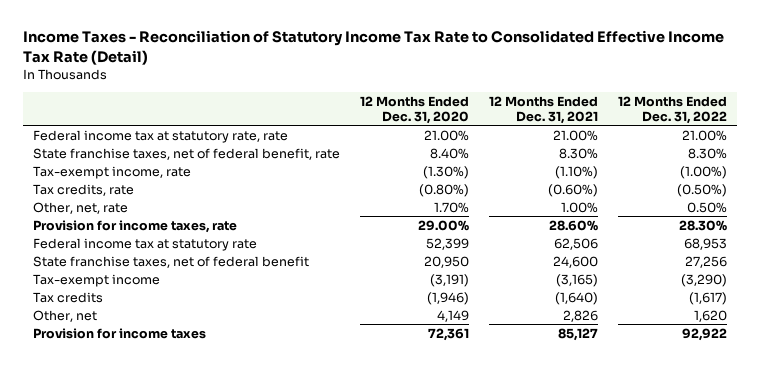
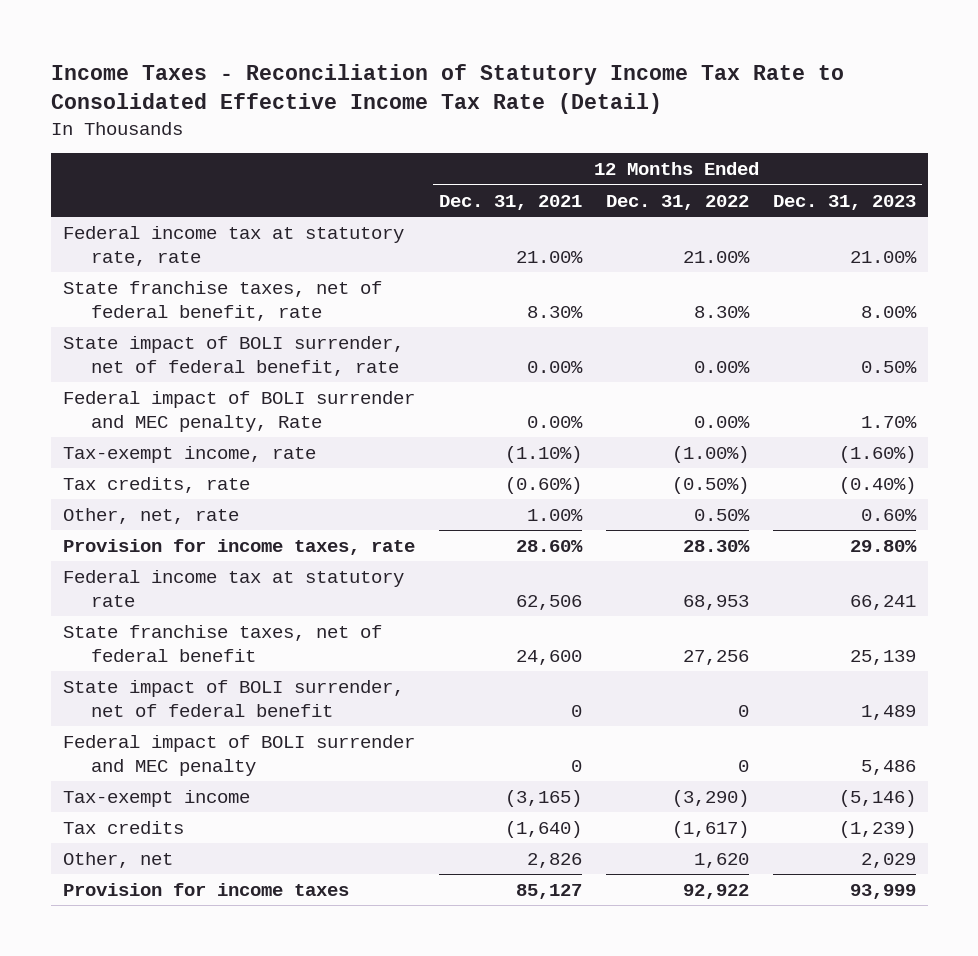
[359,95,469,124] 12 Months Ended Dec. 31, 2020 -> none
none -> [772,194,916,210] Dec. 31, 2023
none -> [62,335,404,376] State impact of BOLI surrender, net of federal benefit, rate
none -> [62,390,415,432] Federal impact of BOLI surrender and MEC penalty, Rate
none -> [62,679,404,717] State impact of BOLI surrender, net of federal benefit
none -> [62,734,415,776] Federal impact of BOLI surrender and MEC penalty

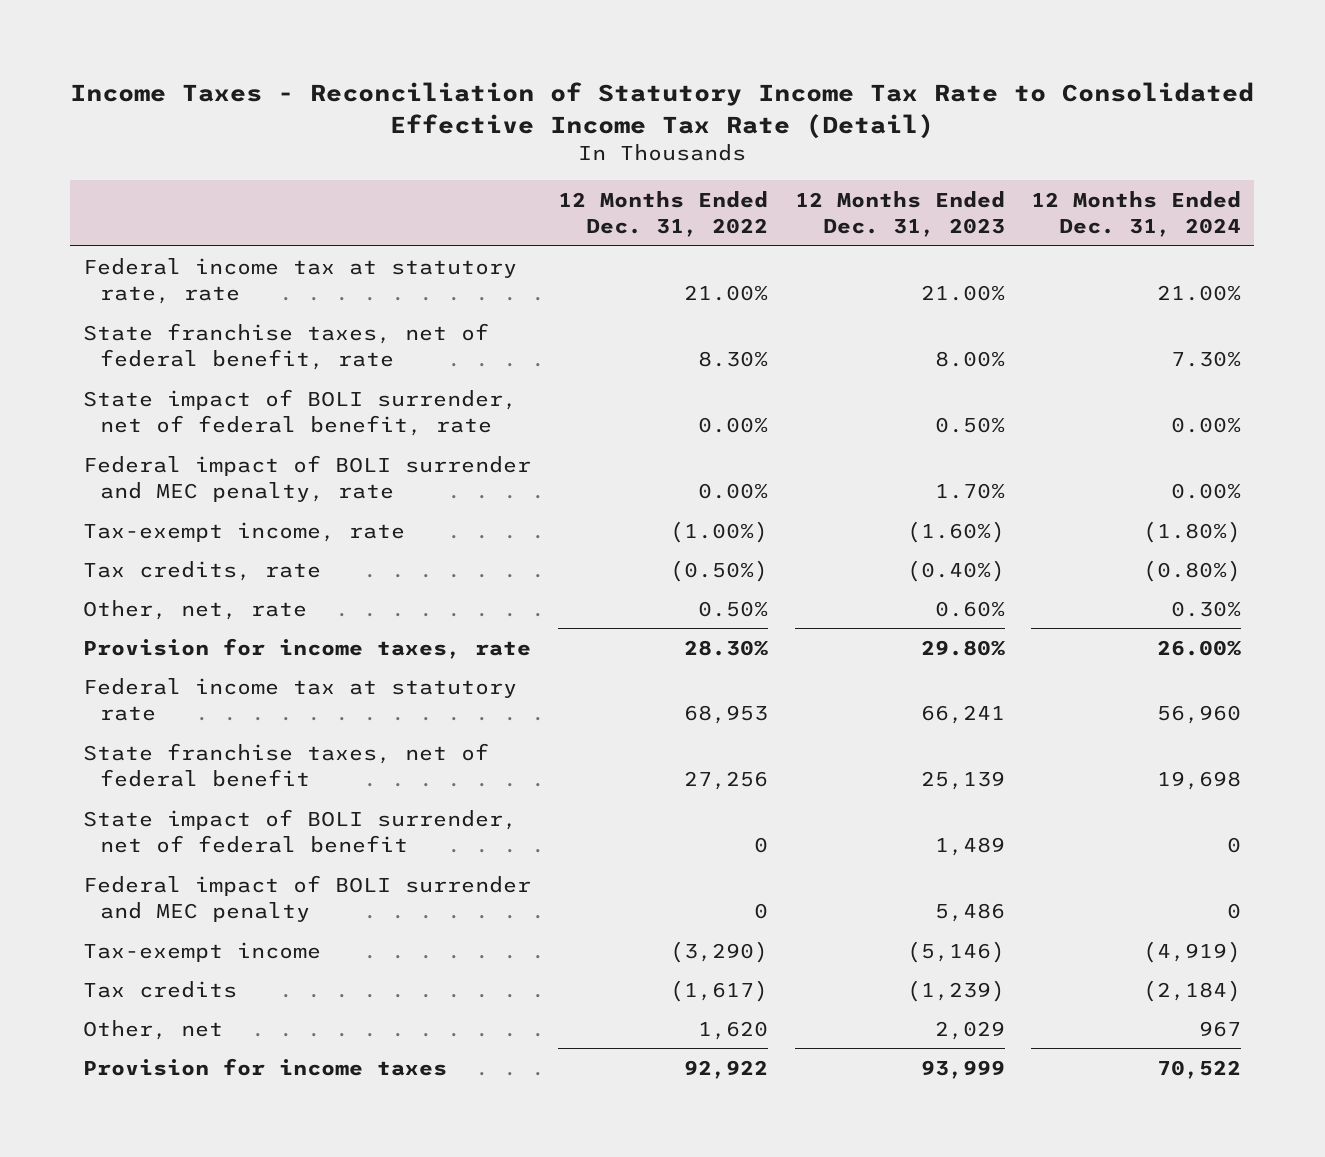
[438,194,582,210] Dec. 31, 2021 -> none
none -> [1031,190,1242,238] 12 Months Ended Dec. 31, 2024
[62,390,415,432] Federal impact of BOLI surrender and MEC penalty, Rate -> [83,454,532,502] Federal impact of BOLI surrender and MEC penalty, rate

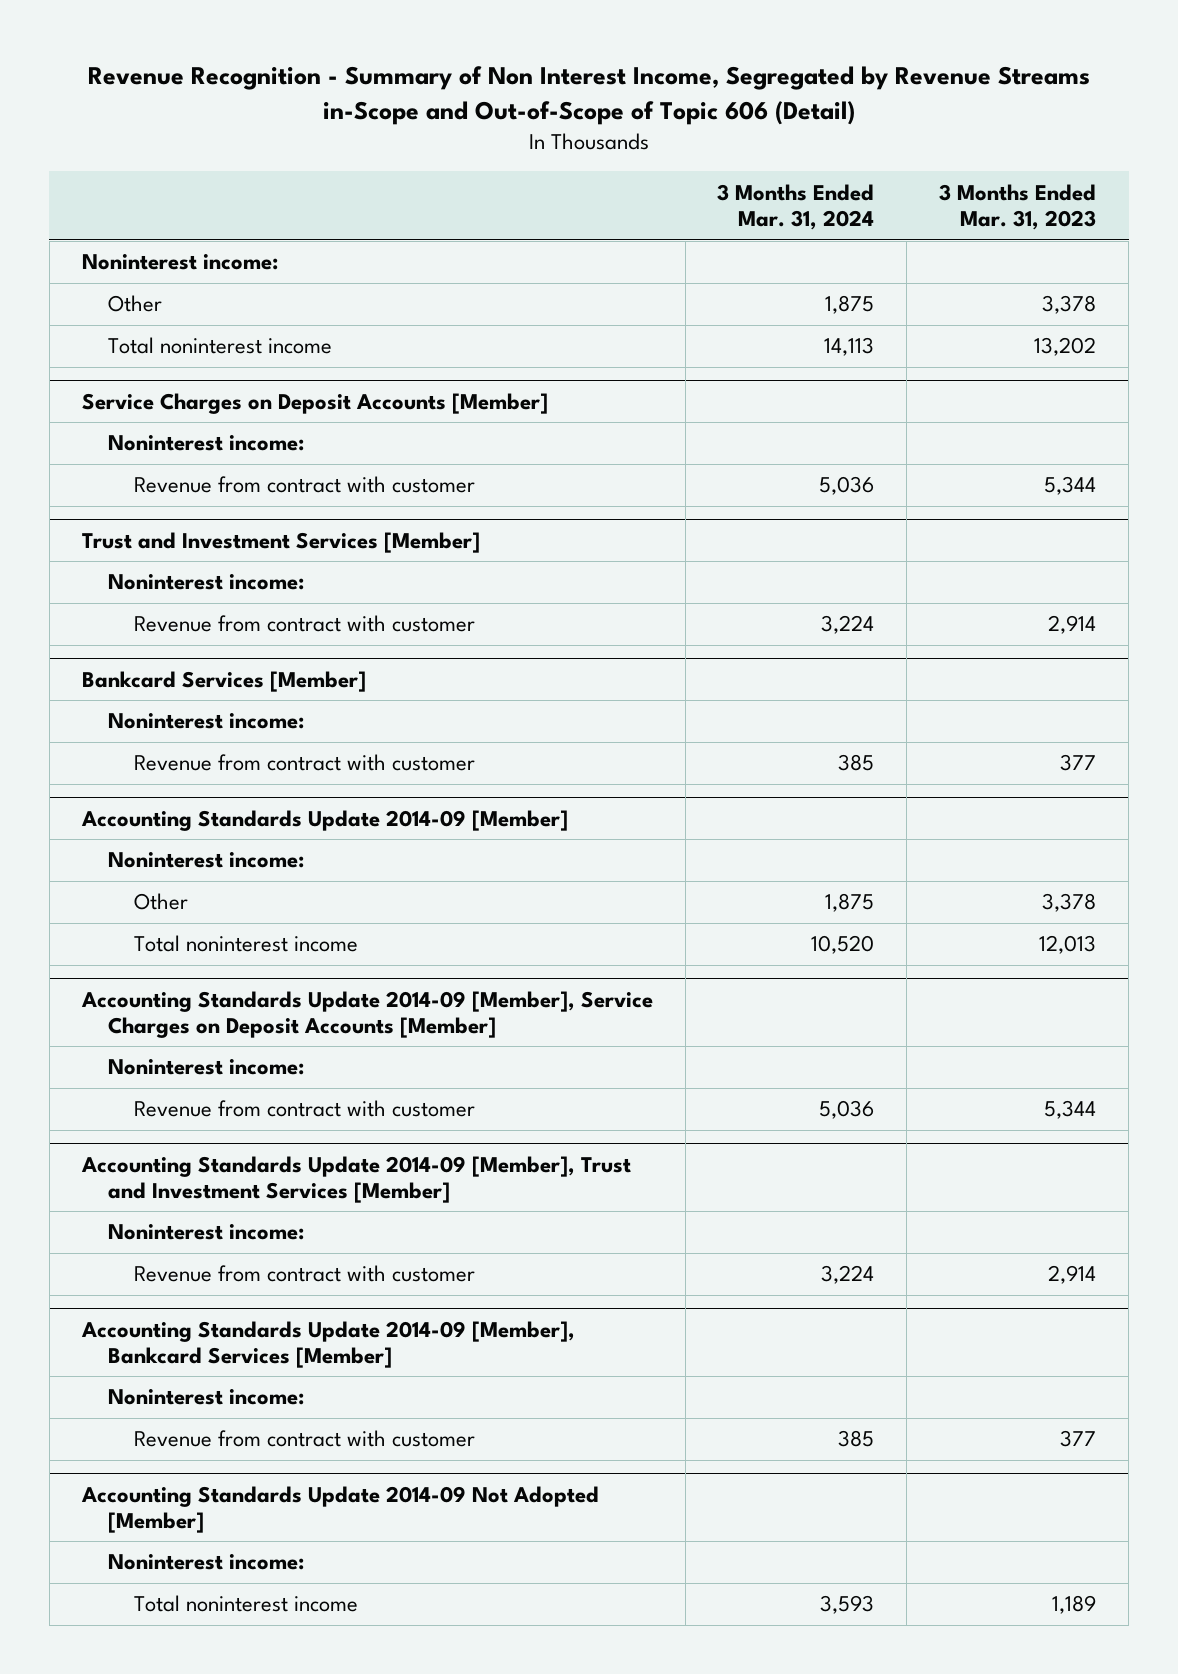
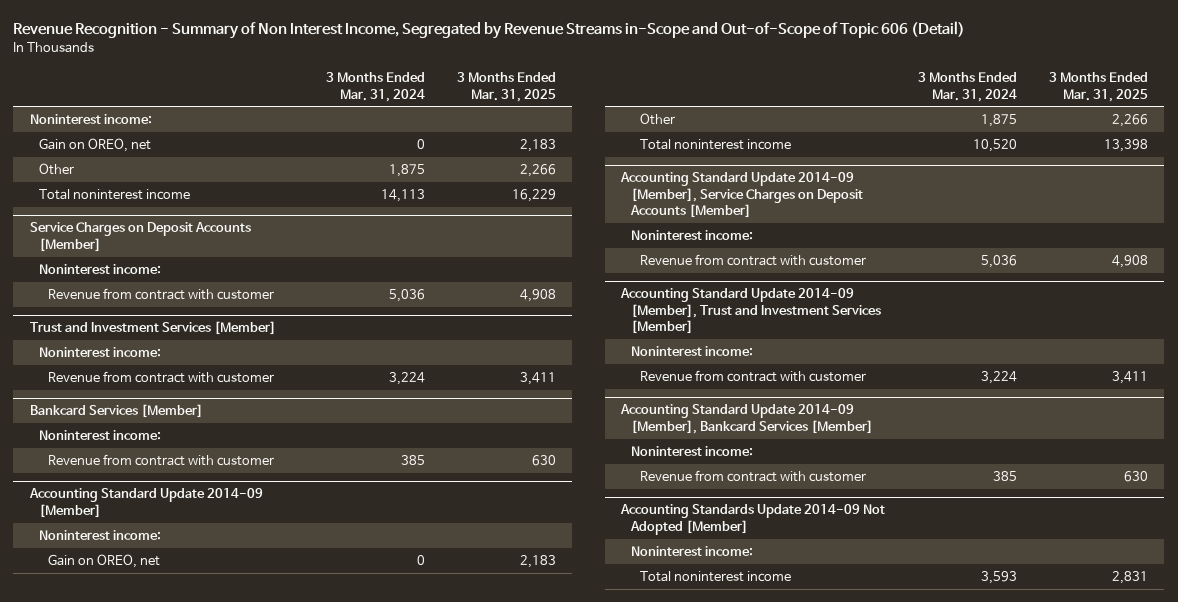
[939,183,1097,230] 3 Months Ended Mar. 31, 2023 -> none
none -> [457,72,557,102] 3 Months Ended Mar. 31, 2025
none -> [39,138,152,153] Gain on OREO, net
[80,809,568,831] Accounting Standards Update 2014-09 [Member] -> [28,488,263,518] Accounting Standard Update 2014-09 [Member]
none -> [48,554,161,569] Gain on OREO, net
[80,990,653,1038] Accounting Standards Update 2014-09 [Member], Service Charges on Deposit Accounts [Member] -> [620,172,863,219] Accounting Standard Update 2014-09 [Member], Service Charges on Deposit Accounts [Member]
[80,1155,631,1203] Accounting Standards Update 2014-09 [Member], Trust and Investment Services [Member] -> [620,288,881,335] Accounting Standard Update 2014-09 [Member], Trust and Investment Services [Member]
[80,1320,575,1368] Accounting Standards Update 2014-09 [Member], Bankcard Services [Member] -> [620,404,873,434] Accounting Standard Update 2014-09 [Member], Bankcard Services [Member]

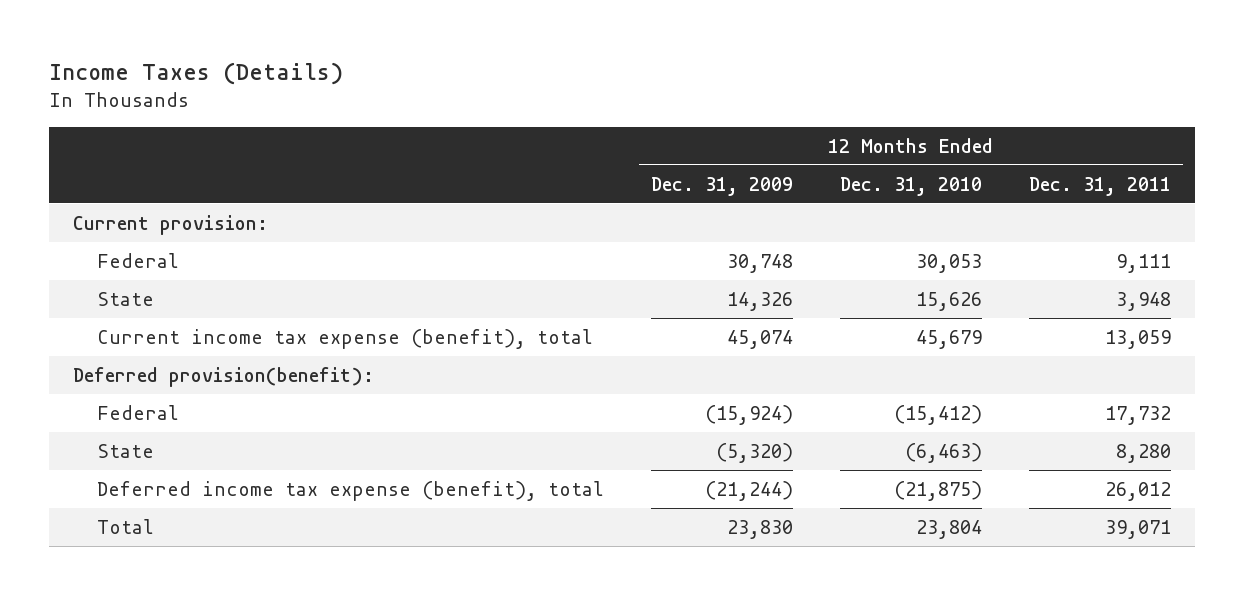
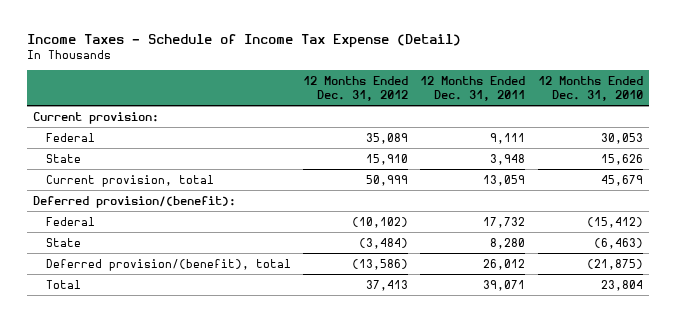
[49,62,344,86] Income Taxes (Details) -> [27,34,462,49] Income Taxes - Schedule of Income Tax Expense (Detail)
[651,176,794,196] Dec. 31, 2009 -> none
none -> [303,75,409,101] 12 Months Ended Dec. 31, 2012
[97,328,594,349] Current income tax expense (benefit), total -> [45,174,214,187] Current provision, total
[72,366,374,387] Deferred provision(benefit): -> [33,195,237,208] Deferred provision/(benefit):
[97,480,605,501] Deferred income tax expense (benefit), total -> [45,258,291,271] Deferred provision/(benefit), total

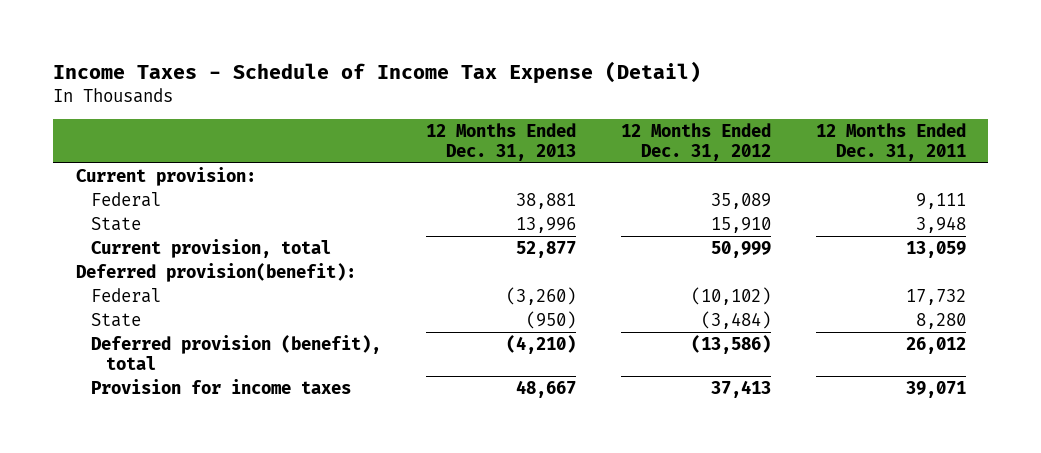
[537,75,643,101] 12 Months Ended Dec. 31, 2010 -> none
none -> [425,123,576,161] 12 Months Ended Dec. 31, 2013
[33,195,237,208] Deferred provision/(benefit): -> [75,262,356,282] Deferred provision(benefit):
[45,258,291,271] Deferred provision/(benefit), total -> [90,334,381,370] Deferred provision (benefit), total
[45,279,81,289] Total -> [90,378,351,394] Provision for income taxes

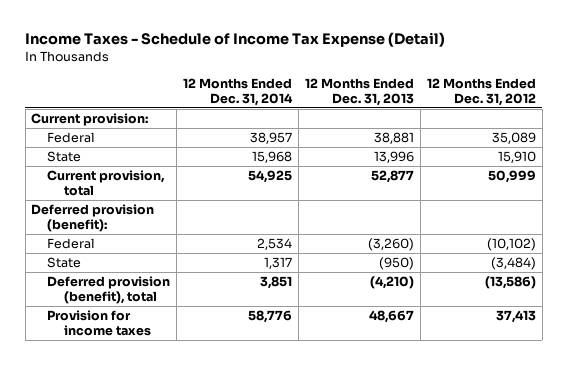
[815,123,966,161] 12 Months Ended Dec. 31, 2011 -> none
none -> [183,77,294,106] 12 Months Ended Dec. 31, 2014
[75,262,356,282] Deferred provision(benefit): -> [31,204,155,232] Deferred provision (benefit):

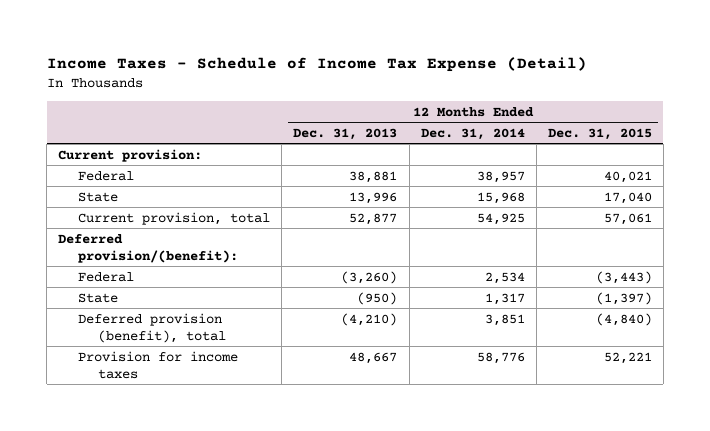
[426,77,536,106] 12 Months Ended Dec. 31, 2012 -> none
none -> [547,127,652,140] Dec. 31, 2015
[31,204,155,232] Deferred provision (benefit): -> [58,233,239,263] Deferred provision/(benefit):

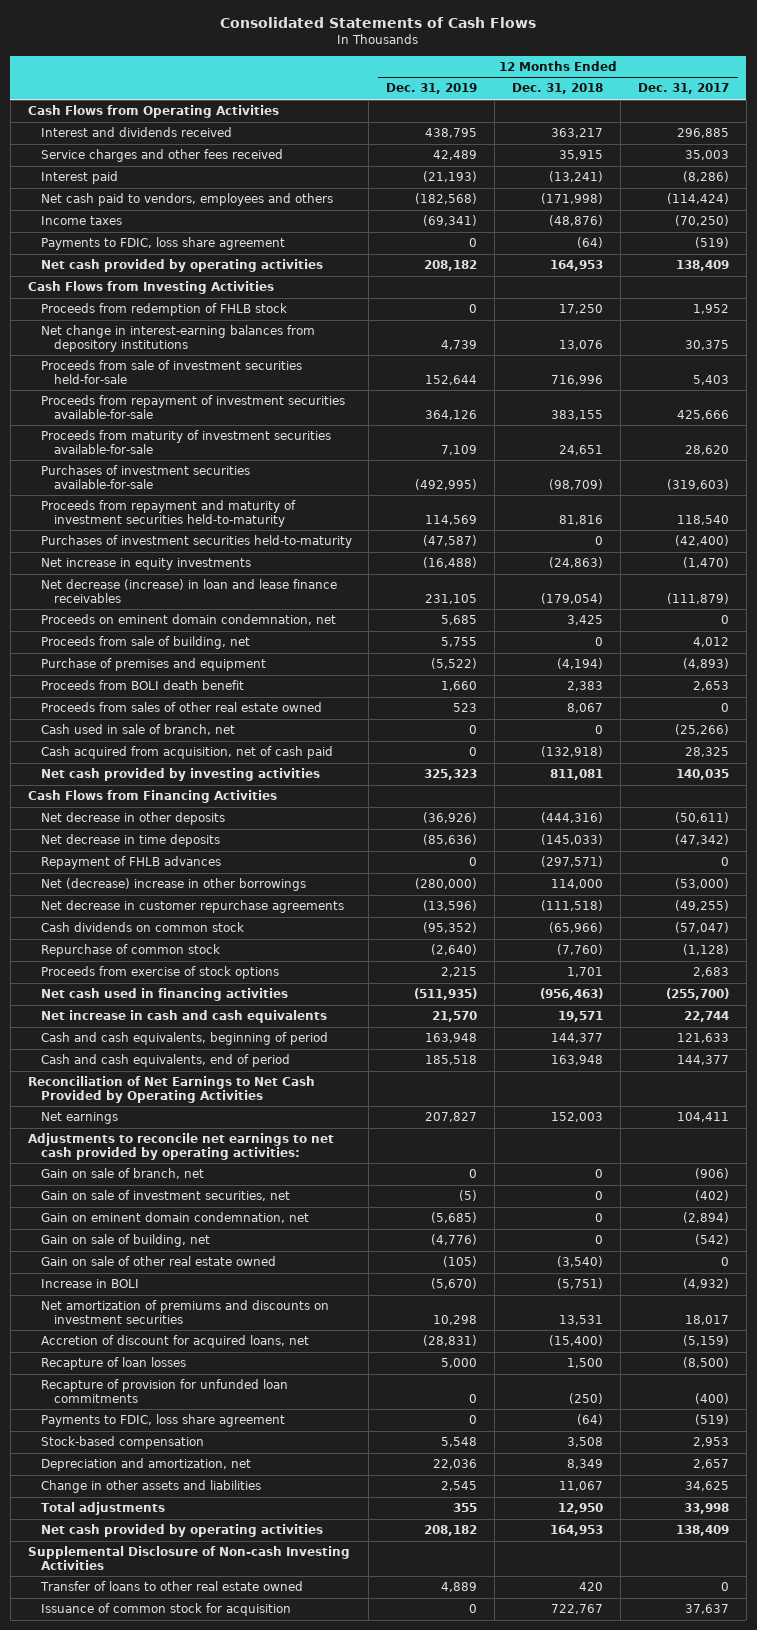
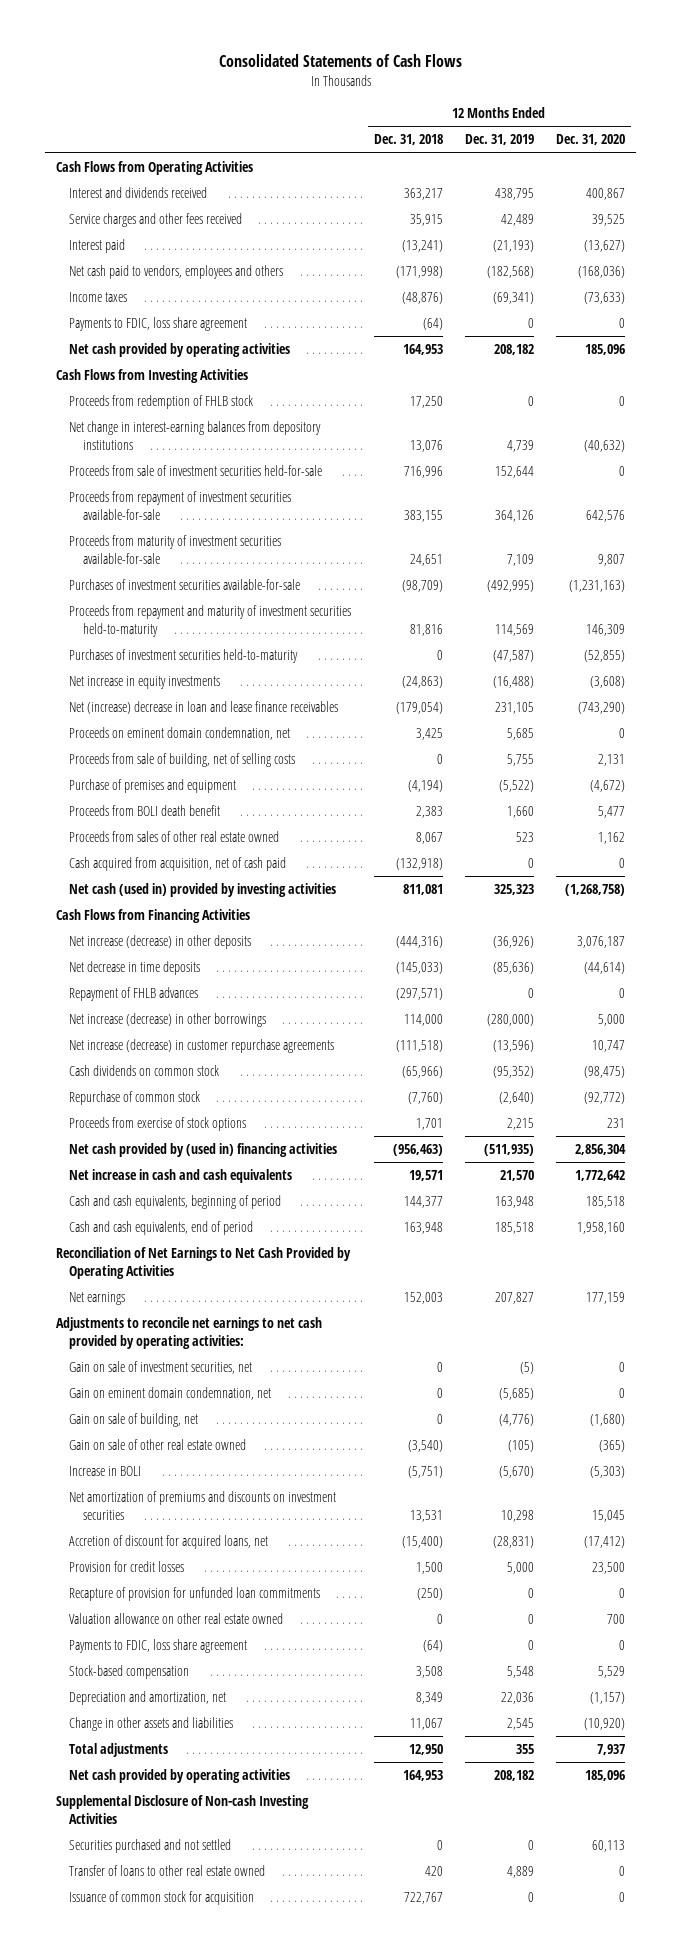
[638,83,730,95] Dec. 31, 2017 -> none
none -> [555,134,625,146] Dec. 31, 2020
[40,579,337,603] Net decrease (increase) in loan and lease finance receivables -> [69,701,339,715] Net (increase) decrease in loan and lease finance receivables
[40,636,250,650] Proceeds from sale of building, net -> [69,753,296,768] Proceeds from sale of building, net of selling costs
[40,724,235,736] Cash used in sale of branch, net -> none
[40,768,320,782] Net cash provided by investing activities -> [69,883,337,898] Net cash (used in) provided by investing activities
[40,812,225,826] Net decrease in other deposits -> [69,935,252,950] Net increase (decrease) in other deposits
[40,878,306,892] Net (decrease) increase in other borrowings -> [69,1013,267,1028] Net increase (decrease) in other borrowings
[40,900,344,914] Net decrease in customer repurchase agreements -> [69,1039,335,1054] Net increase (decrease) in customer repurchase agreements
[40,988,288,1002] Net cash used in financing activities -> [69,1143,338,1158] Net cash provided by (used in) financing activities
[40,1168,204,1180] Gain on sale of branch, net -> none
[40,1357,186,1371] Recapture of loan losses -> [69,1561,185,1573] Provision for credit losses
none -> [69,1613,284,1625] Valuation allowance on other real estate owned
none -> [69,1839,232,1854] Securities purchased and not settled

